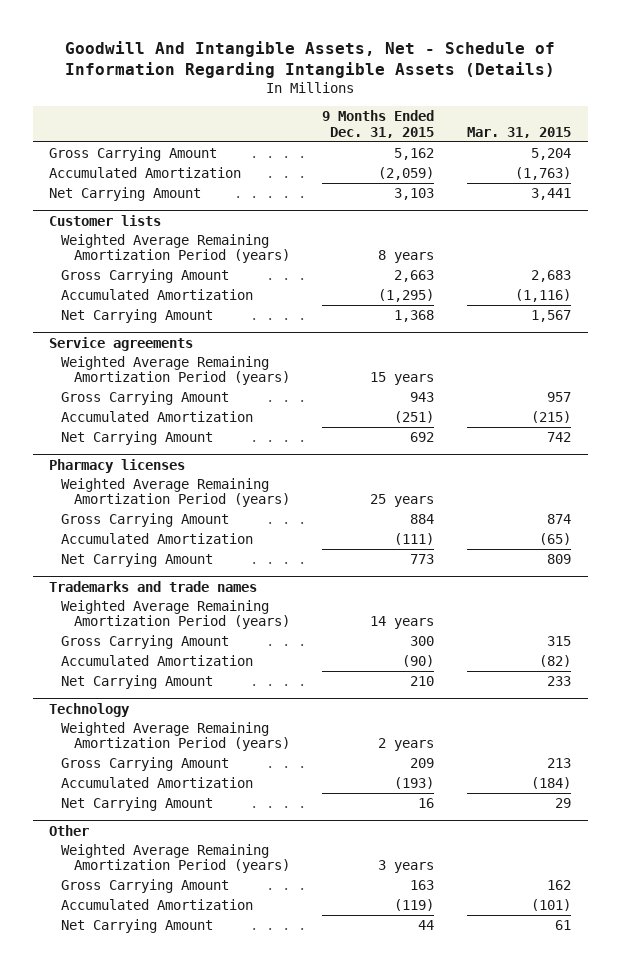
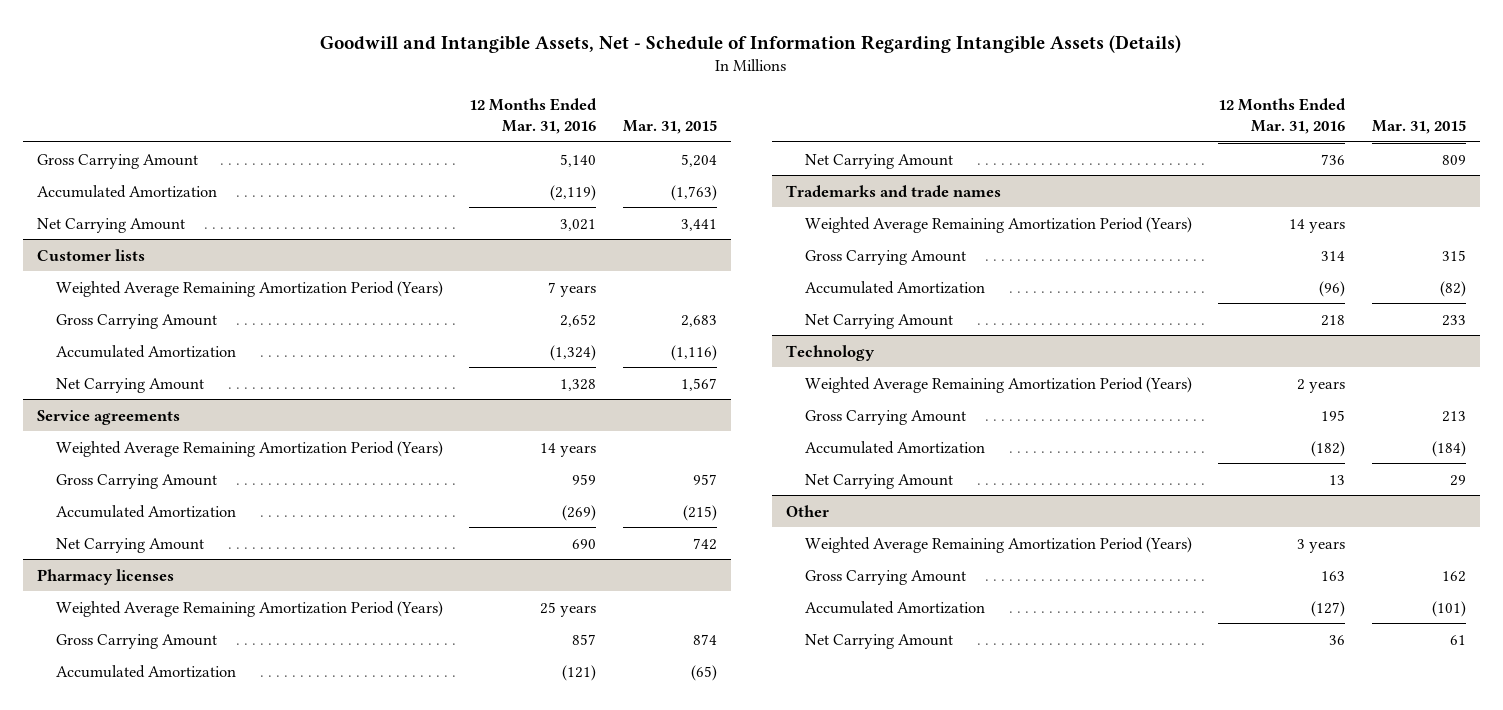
[65,40,556,78] Goodwill And Intangible Assets, Net - Schedule of Information Regarding Intangible Assets (Details) -> [320,34,1182,53] Goodwill and Intangible Assets, Net - Schedule of Information Regarding Intangible Assets (Details)
[322,109,435,138] 9 Months Ended Dec. 31, 2015 -> none
none -> [469,97,598,134] 12 Months Ended Mar. 31, 2016
[61,233,290,264] Weighted Average Remaining Amortization Period (years) -> [55,280,443,297] Weighted Average Remaining Amortization Period (Years)
[61,355,290,386] Weighted Average Remaining Amortization Period (years) -> [55,440,443,457] Weighted Average Remaining Amortization Period (Years)
[61,477,290,508] Weighted Average Remaining Amortization Period (years) -> [55,600,443,617] Weighted Average Remaining Amortization Period (Years)
[61,599,290,630] Weighted Average Remaining Amortization Period (years) -> [804,216,1192,233] Weighted Average Remaining Amortization Period (Years)
[61,721,290,752] Weighted Average Remaining Amortization Period (years) -> [804,376,1192,393] Weighted Average Remaining Amortization Period (Years)
[61,843,290,874] Weighted Average Remaining Amortization Period (years) -> [804,536,1192,553] Weighted Average Remaining Amortization Period (Years)

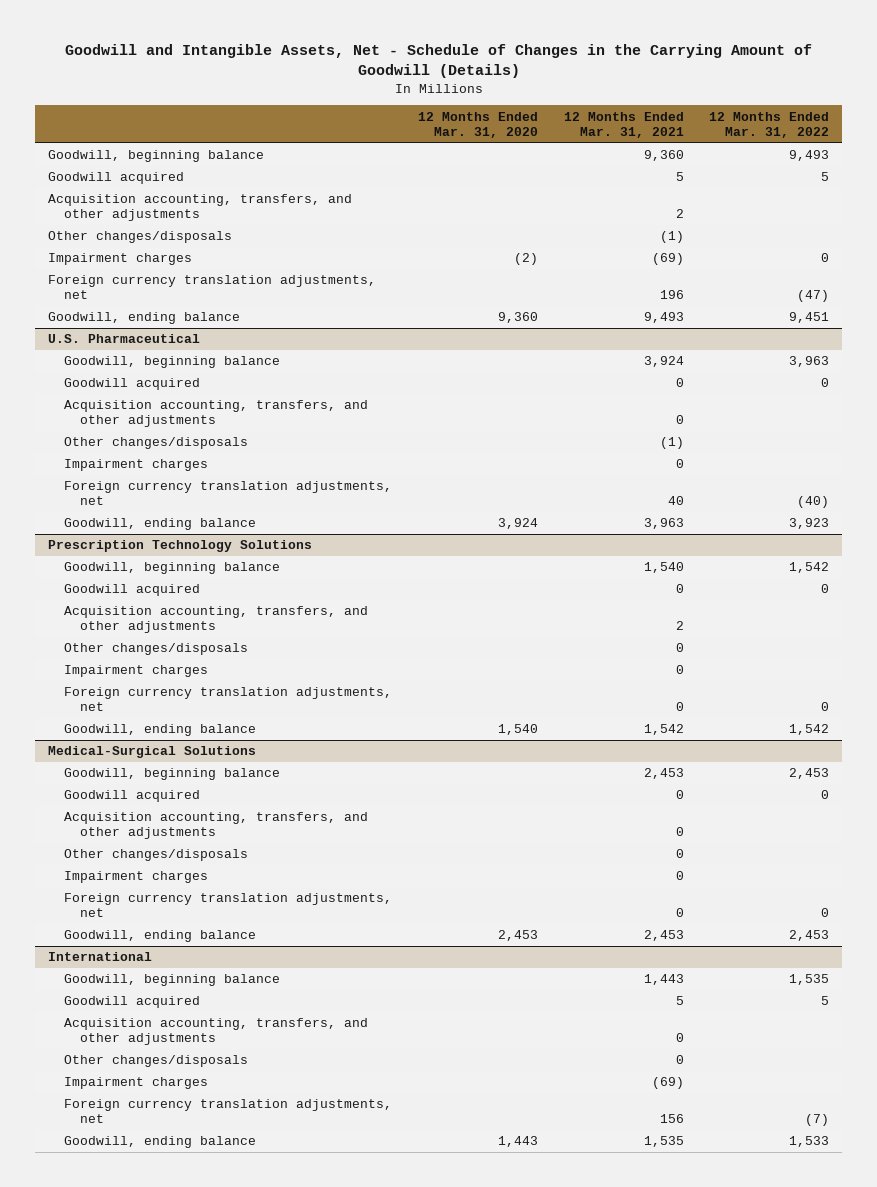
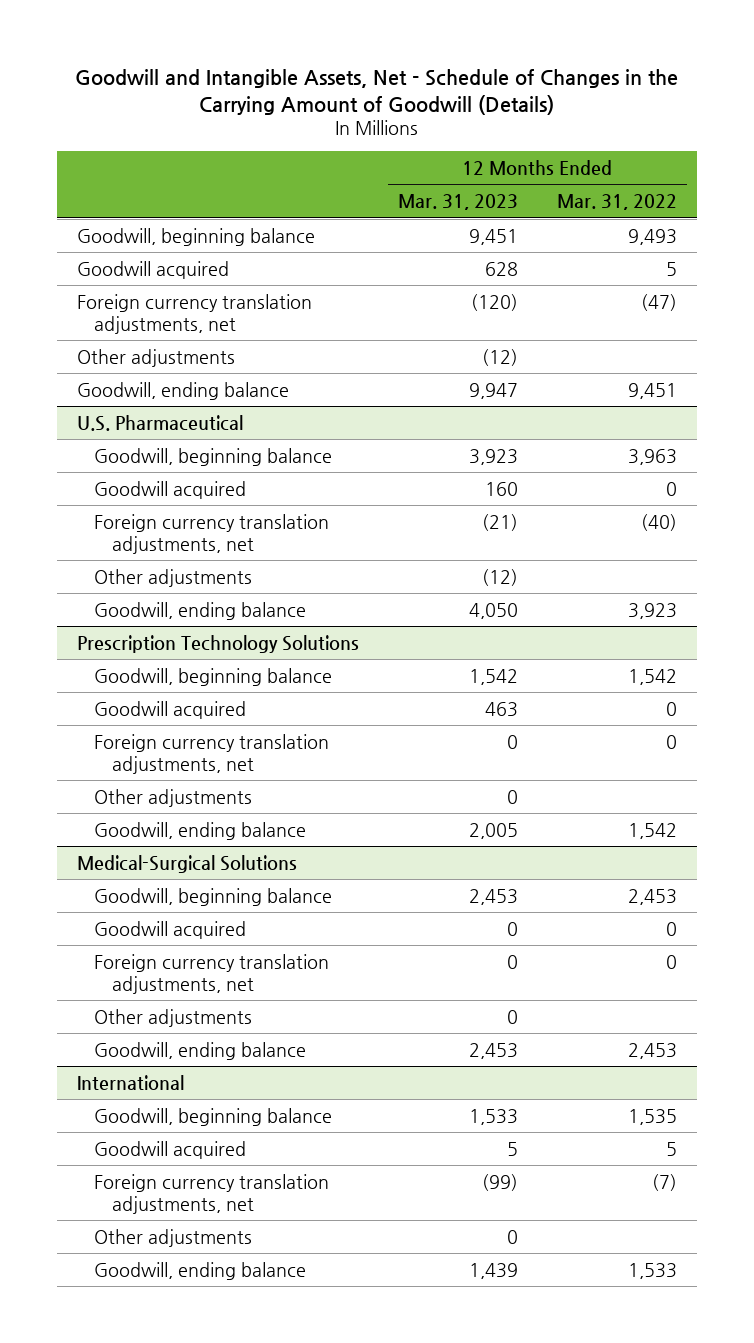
[417,111,538,138] 12 Months Ended Mar. 31, 2020 -> none
[563,111,684,138] 12 Months Ended Mar. 31, 2021 -> none
none -> [397,194,518,211] Mar. 31, 2023
[48,194,353,222] Acquisition accounting, transfers, and other adjustments -> none
[48,231,233,244] Other changes/disposals -> none
[48,253,193,266] Impairment charges -> none
none -> [76,348,235,367] Other adjustments
[63,400,368,428] Acquisition accounting, transfers, and other adjustments -> none
[63,437,248,450] Other changes/disposals -> none
[63,459,208,472] Impairment charges -> none
none -> [94,568,253,587] Other adjustments
[63,606,368,634] Acquisition accounting, transfers, and other adjustments -> none
[63,643,248,656] Other changes/disposals -> none
[63,665,208,678] Impairment charges -> none
none -> [94,788,253,807] Other adjustments
[63,812,368,840] Acquisition accounting, transfers, and other adjustments -> none
[63,849,248,862] Other changes/disposals -> none
[63,871,208,884] Impairment charges -> none
none -> [94,1008,253,1027] Other adjustments
[63,1018,368,1046] Acquisition accounting, transfers, and other adjustments -> none
[63,1055,248,1068] Other changes/disposals -> none
[63,1077,208,1090] Impairment charges -> none
none -> [94,1228,253,1247] Other adjustments

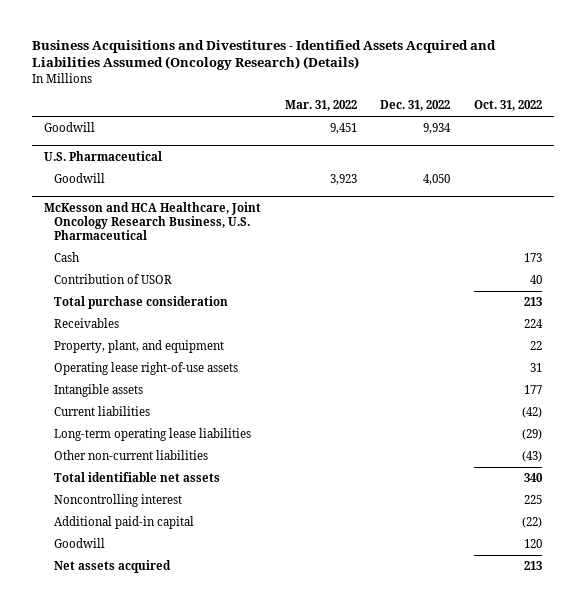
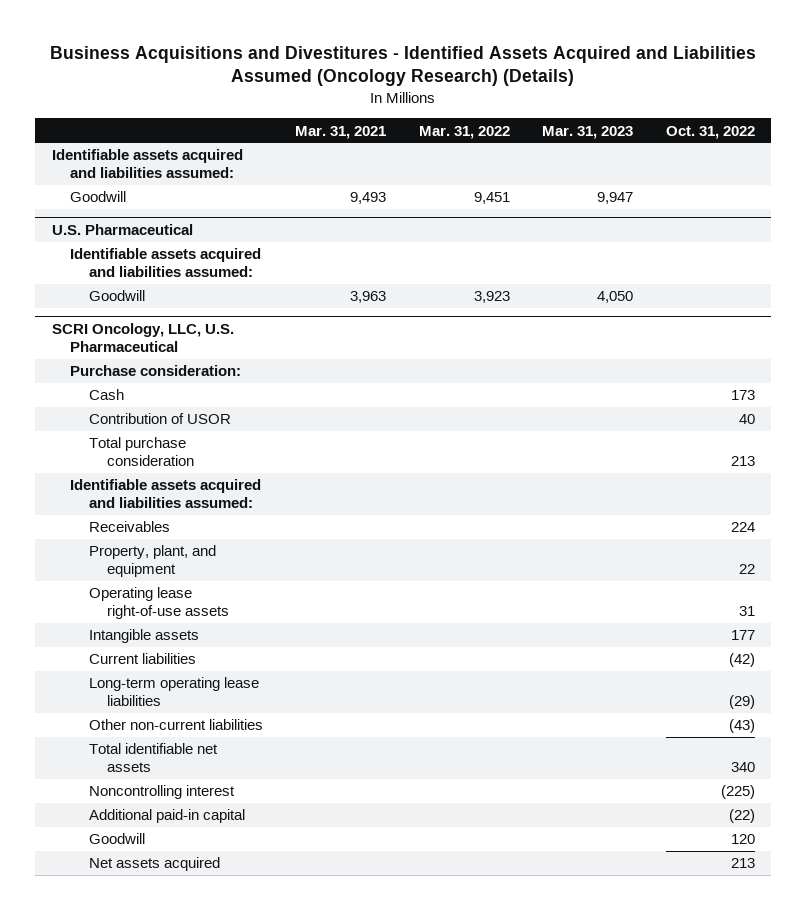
[380,100,451,112] Dec. 31, 2022 -> none
none -> [295,125,387,139] Mar. 31, 2021
none -> [542,125,634,139] Mar. 31, 2023
none -> [51,149,243,179] Identifiable assets acquired and liabilities assumed:
none -> [70,248,262,278] Identifiable assets acquired and liabilities assumed:
[43,202,261,240] McKesson and HCA Healthcare, Joint Oncology Research Business, U.S. Pharmaceutical -> none
none -> [51,323,234,352] SCRI Oncology, LLC, U.S. Pharmaceutical
none -> [70,365,242,377] Purchase consideration:
none -> [70,479,262,509] Identifiable assets acquired and liabilities assumed:
[523,495,542,505] 225 -> [720,785,755,800] (225)

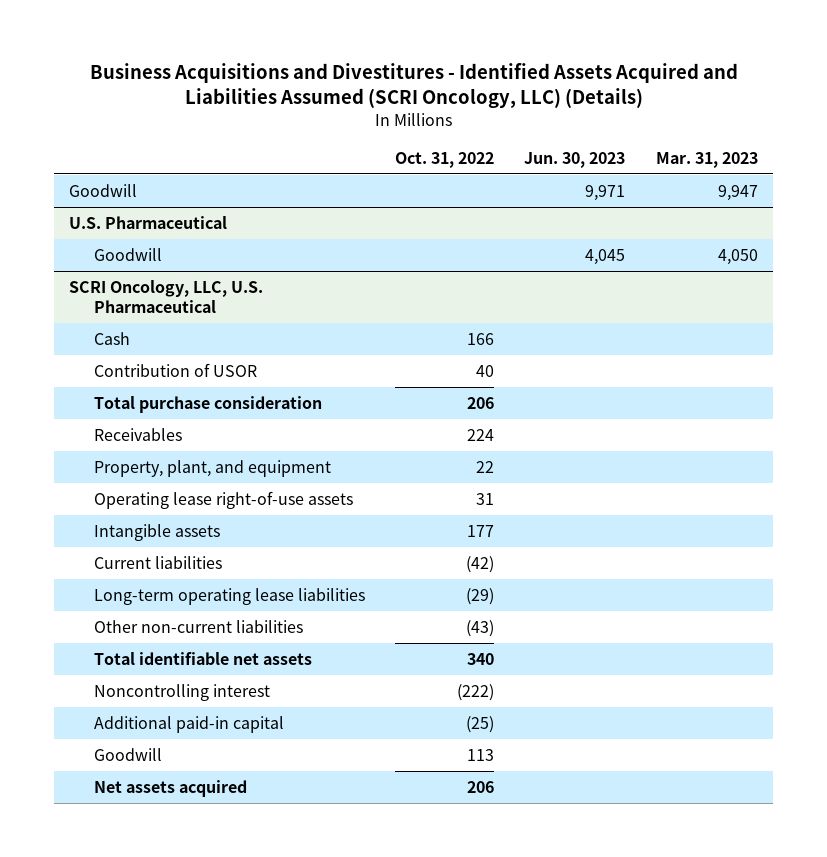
[50,45,757,87] Business Acquisitions and Divestitures - Identified Assets Acquired and Liabilities Assumed (Oncology Research) (Details) -> [89,63,738,109] Business Acquisitions and Divestitures - Identified Assets Acquired and Liabilities Assumed (SCRI Oncology, LLC) (Details)
[295,125,387,139] Mar. 31, 2021 -> none
[418,125,510,139] Mar. 31, 2022 -> none
none -> [524,151,626,168] Jun. 30, 2023
[51,149,243,179] Identifiable assets acquired and liabilities assumed: -> none
[70,248,262,278] Identifiable assets acquired and liabilities assumed: -> none
[70,365,242,377] Purchase consideration: -> none
[730,390,755,401] 173 -> [467,332,495,345] 166
[70,479,262,509] Identifiable assets acquired and liabilities assumed: -> none
[730,456,755,467] 213 -> [467,396,495,409] 206
[720,785,755,800] (225) -> [457,683,495,701] (222)
[728,809,755,824] (22) -> [466,715,495,733] (25)
[730,834,755,845] 120 -> [467,748,495,761] 113
[730,858,755,869] 213 -> [467,780,495,793] 206

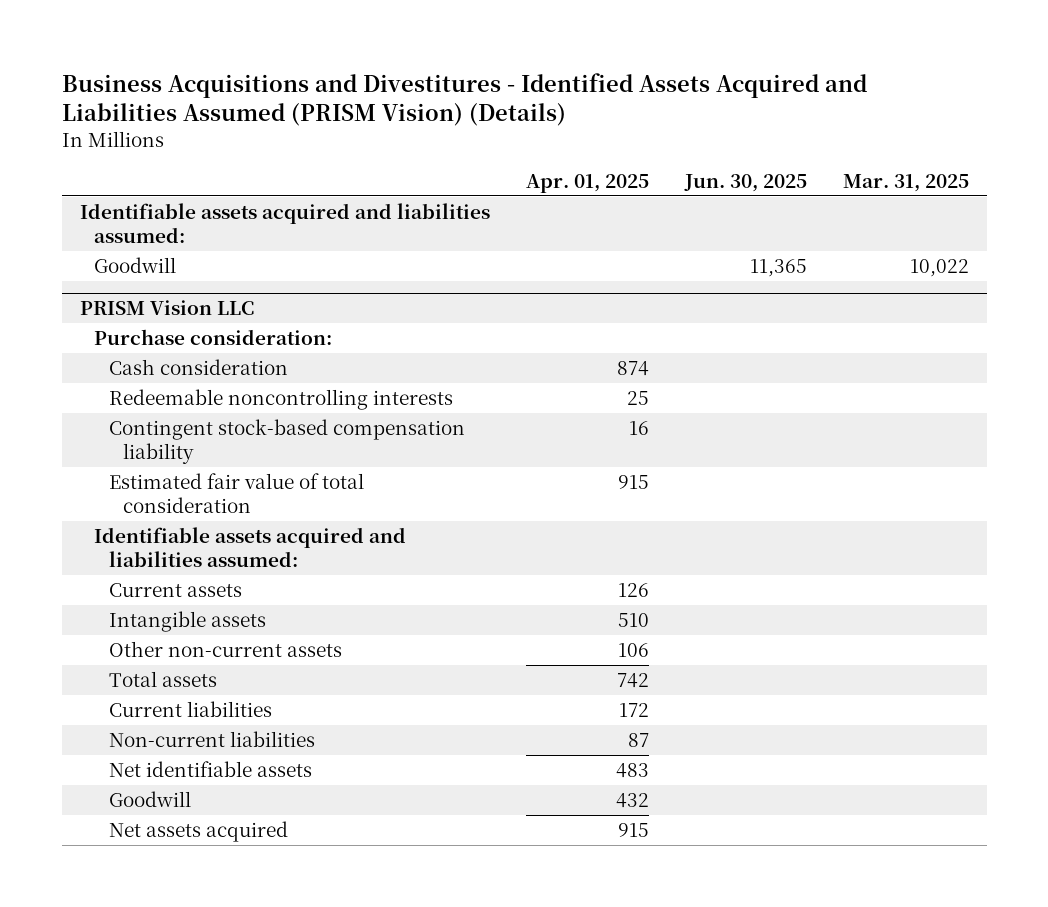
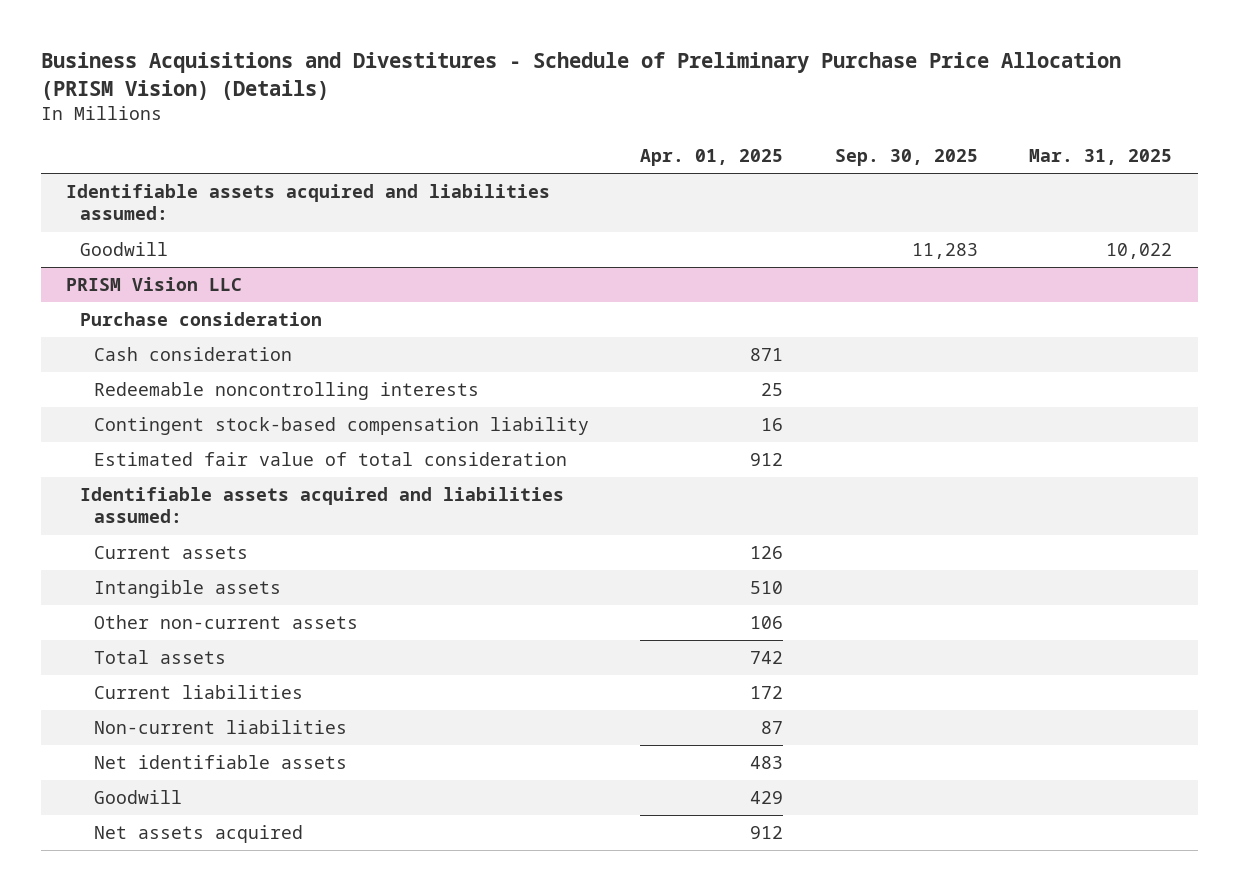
[61,72,867,127] Business Acquisitions and Divestitures - Identified Assets Acquired and Liabilities Assumed (PRISM Vision) (Details) -> [40,52,1121,101] Business Acquisitions and Divestitures - Schedule of Preliminary Purchase Price Allocation (PRISM Vision) (Details)
[683,174,807,193] Jun. 30, 2025 -> none
none -> [834,149,978,167] Sep. 30, 2025
[94,328,333,345] Purchase consideration: -> [80,312,323,327] Purchase consideration
[616,360,649,376] 874 -> [750,348,784,362] 871
[617,474,649,489] 915 -> [750,453,784,467] 912
[615,792,649,808] 432 -> [750,791,784,805] 429
[617,822,649,837] 915 -> [750,826,784,840] 912

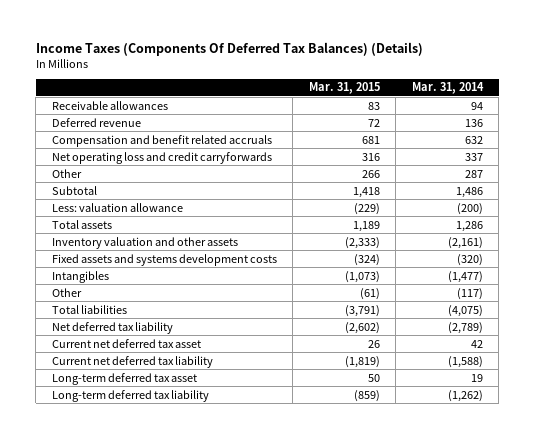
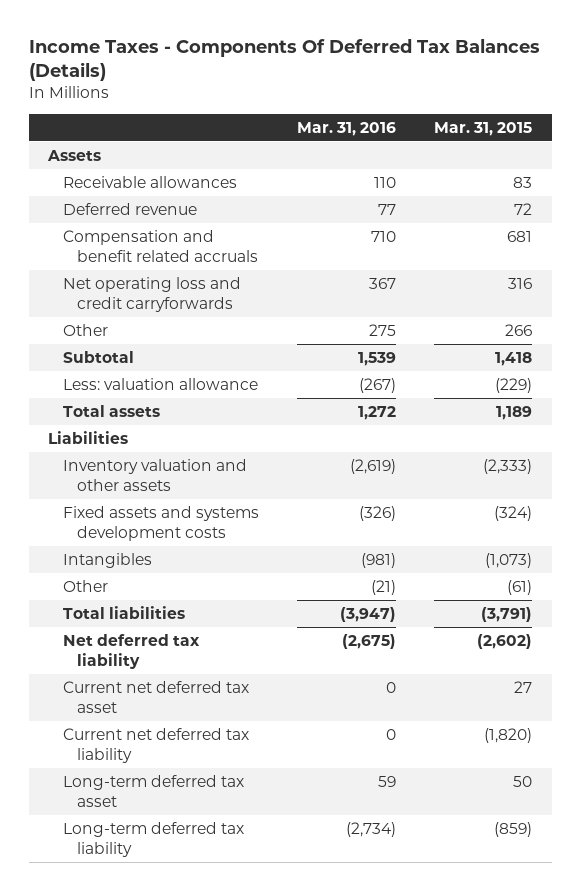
[35,41,423,56] Income Taxes (Components Of Deferred Tax Balances) (Details) -> [29,39,541,82] Income Taxes - Components Of Deferred Tax Balances (Details)
[411,82,484,95] Mar. 31, 2014 -> none
none -> [297,121,397,136] Mar. 31, 2016
none -> [47,149,102,161] Assets
none -> [48,430,129,444] Liabilities
[367,339,380,348] 26 -> [514,680,533,693] 27
[344,355,380,368] (1,819) -> [484,727,533,743] (1,820)

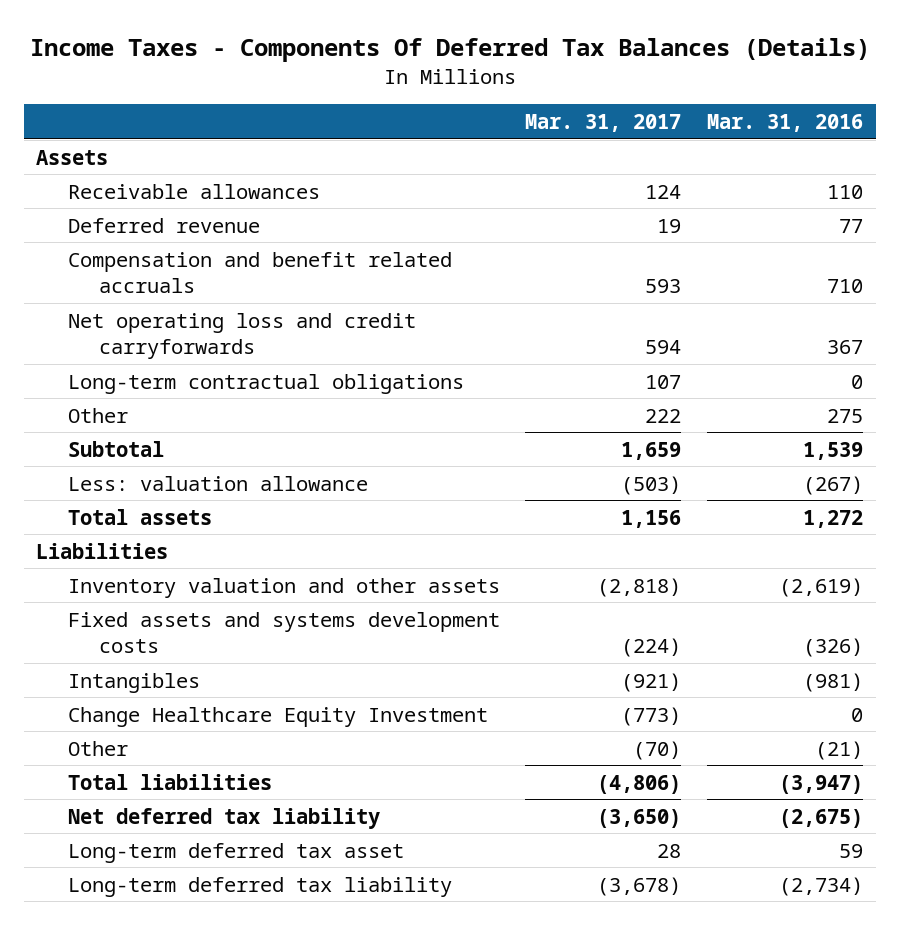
[434,121,533,136] Mar. 31, 2015 -> none
none -> [525,113,682,132] Mar. 31, 2017
none -> [67,373,464,394] Long-term contractual obligations
none -> [67,706,488,727] Change Healthcare Equity Investment
[62,680,249,713] Current net deferred tax asset -> none
[62,727,249,763] Current net deferred tax liability -> none

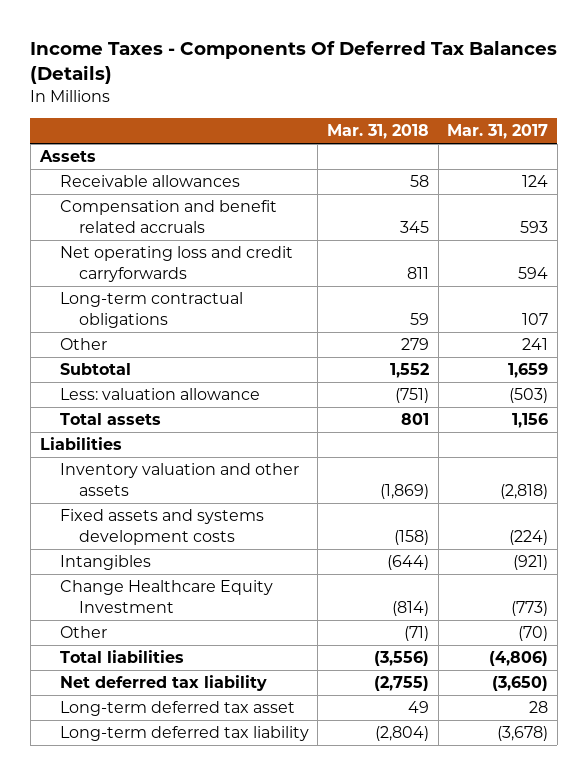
[707,113,864,132] Mar. 31, 2016 -> none
none -> [326,124,429,140] Mar. 31, 2018
[67,217,260,233] Deferred revenue -> none
[645,408,682,423] 222 -> [522,338,549,351] 241

